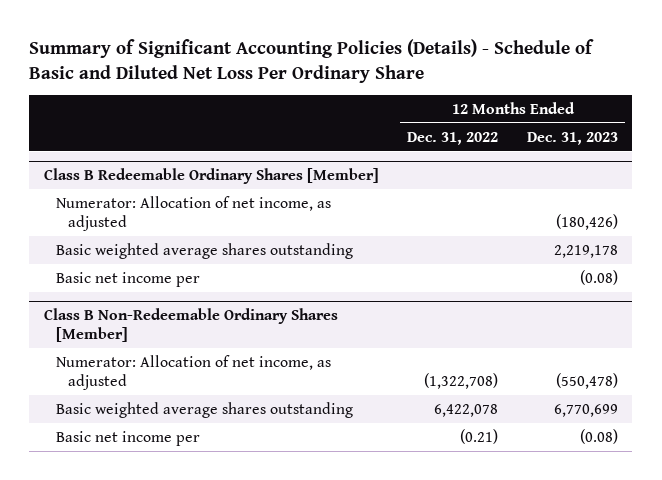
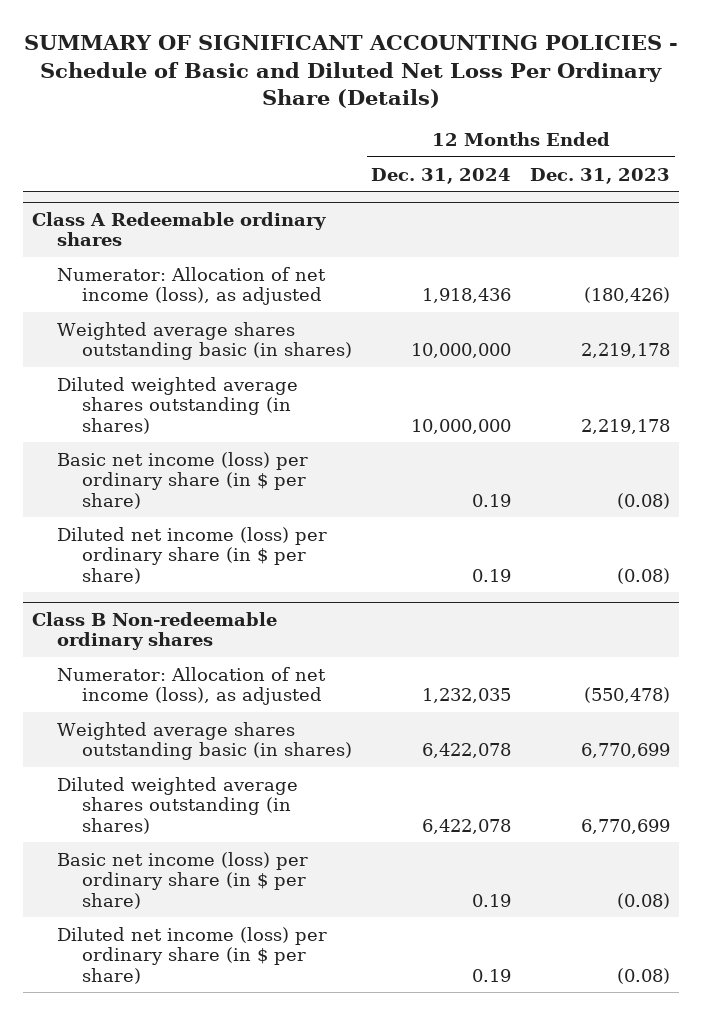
[29,39,595,84] Summary of Significant Accounting Policies (Details) - Schedule of Basic and Diluted Net Loss Per Ordinary Share -> [24,35,679,109] SUMMARY OF SIGNIFICANT ACCOUNTING POLICIES - Schedule of Basic and Diluted Net Loss Per Ordinary Share (Details)
[407,131,499,145] Dec. 31, 2022 -> none
none -> [371,167,512,184] Dec. 31, 2024
[43,168,379,185] Class B Redeemable Ordinary Shares [Member] -> [32,211,327,247] Class A Redeemable ordinary shares
[55,195,331,231] Numerator: Allocation of net income, as adjusted -> [57,266,327,306] Numerator: Allocation of net income (loss), as adjusted
[55,242,353,259] Basic weighted average shares outstanding -> [57,321,353,361] Weighted average shares outstanding basic (in shares)
none -> [57,376,299,434] Diluted weighted average shares outstanding (in shares)
[55,271,200,287] Basic net income per -> [57,451,309,509] Basic net income (loss) per ordinary share (in $ per share)
none -> [57,526,328,584] Diluted net income (loss) per ordinary share (in $ per share)
[43,308,338,343] Class B Non-Redeemable Ordinary Shares [Member] -> [32,611,278,651] Class B Non-redeemable ordinary shares
[55,354,331,390] Numerator: Allocation of net income, as adjusted -> [57,666,327,706] Numerator: Allocation of net income (loss), as adjusted
[55,401,353,418] Basic weighted average shares outstanding -> [57,721,353,761] Weighted average shares outstanding basic (in shares)
none -> [57,776,299,834] Diluted weighted average shares outstanding (in shares)
[55,430,200,446] Basic net income per -> [57,851,309,909] Basic net income (loss) per ordinary share (in $ per share)
none -> [57,926,328,984] Diluted net income (loss) per ordinary share (in $ per share)

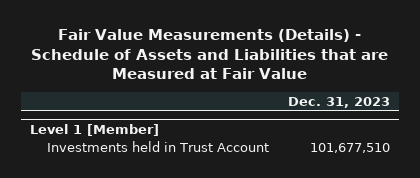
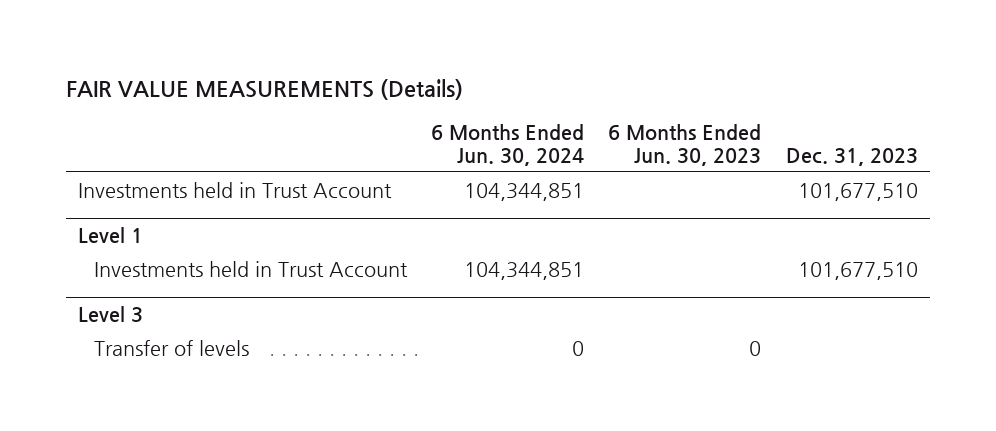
[31,29,389,80] Fair Value Measurements (Details) - Schedule of Assets and Liabilities that are Measured at Fair Value -> [66,79,464,101] FAIR VALUE MEASUREMENTS (Details)
none -> [431,124,585,166] 6 Months Ended Jun. 30, 2024
none -> [608,124,762,166] 6 Months Ended Jun. 30, 2023
[30,123,160,136] Level 1 [Member] -> none
none -> [78,227,144,244] Level 1
none -> [93,260,408,277] Investments held in Trust Account
none -> [78,306,144,323] Level 3
none -> [93,339,249,356] Transfer of levels

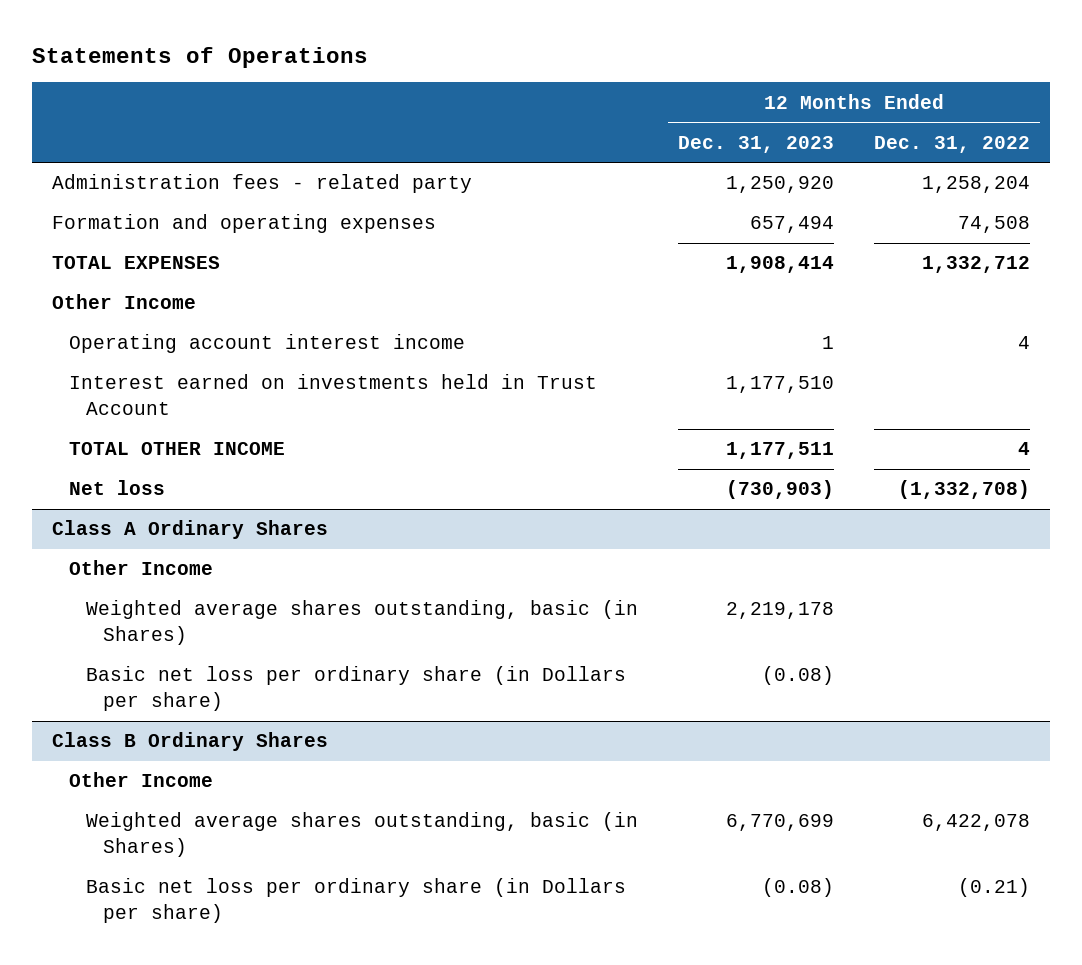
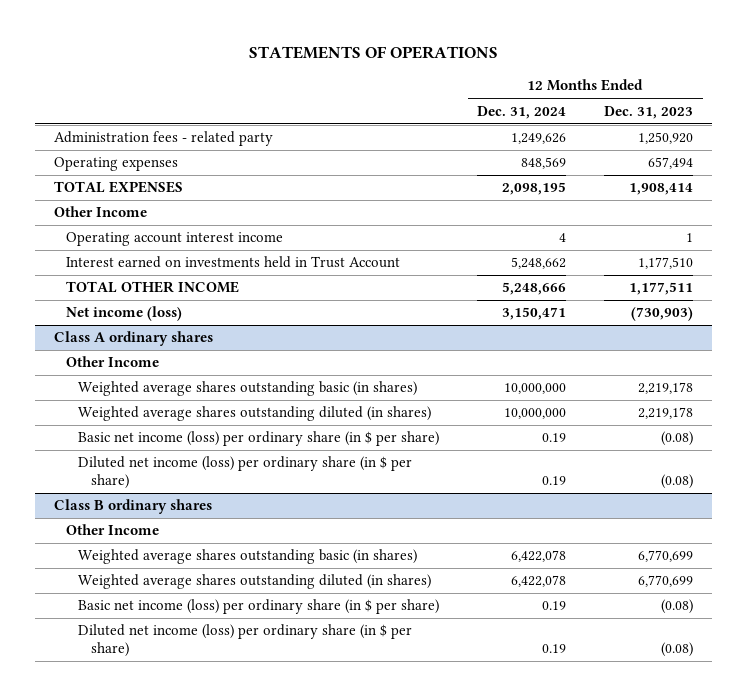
[31,46,368,68] Statements of Operations -> [248,46,498,60] STATEMENTS OF OPERATIONS
[874,135,1031,153] Dec. 31, 2022 -> none
none -> [477,105,567,119] Dec. 31, 2024
[51,214,436,234] Formation and operating expenses -> [53,157,178,172] Operating expenses
[69,480,166,496] Net loss -> [66,306,183,322] Net income (loss)
[51,520,328,540] Class A Ordinary Shares -> [53,331,213,347] Class A ordinary shares
[86,600,639,646] Weighted average shares outstanding, basic (in Shares) -> [78,381,418,397] Weighted average shares outstanding basic (in shares)
none -> [78,406,432,422] Weighted average shares outstanding diluted (in shares)
[86,666,627,712] Basic net loss per ordinary share (in Dollars per share) -> [78,431,440,447] Basic net income (loss) per ordinary share (in $ per share)
none -> [78,456,413,489] Diluted net income (loss) per ordinary share (in $ per share)
[51,732,328,752] Class B Ordinary Shares -> [53,499,212,515] Class B ordinary shares
[86,812,639,858] Weighted average shares outstanding, basic (in Shares) -> [78,549,418,565] Weighted average shares outstanding basic (in shares)
none -> [78,574,432,590] Weighted average shares outstanding diluted (in shares)
[86,878,627,924] Basic net loss per ordinary share (in Dollars per share) -> [78,599,440,615] Basic net income (loss) per ordinary share (in $ per share)
none -> [78,624,413,657] Diluted net income (loss) per ordinary share (in $ per share)

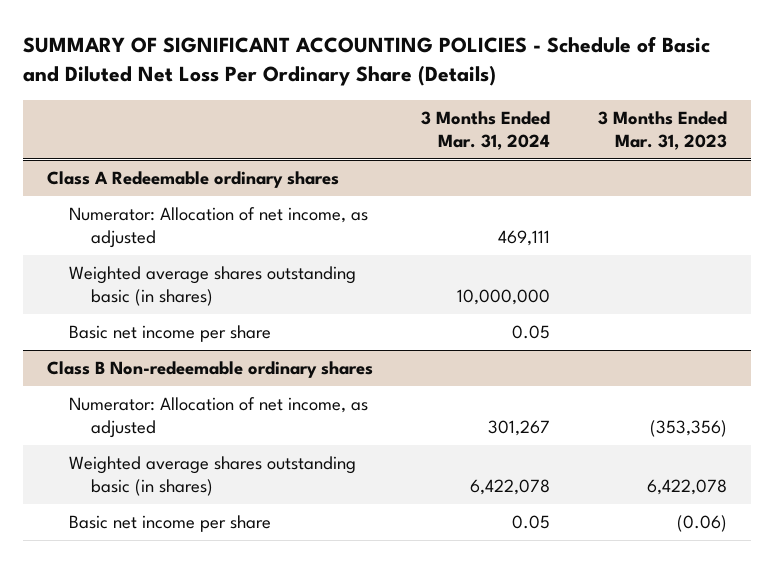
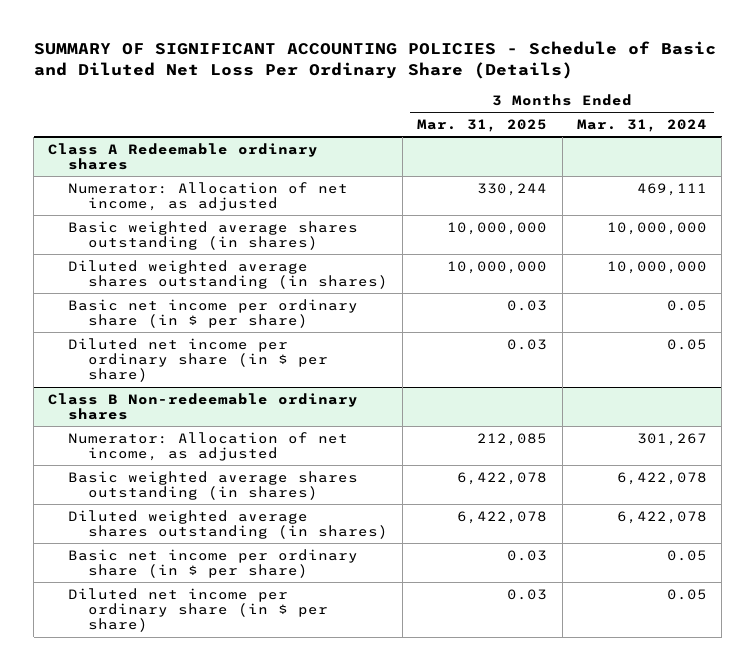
[597,110,727,151] 3 Months Ended Mar. 31, 2023 -> none
none -> [417,119,548,133] Mar. 31, 2025
[69,266,357,307] Weighted average shares outstanding basic (in shares) -> [68,220,359,251] Basic weighted average shares outstanding (in shares)
none -> [68,259,388,290] Diluted weighted average shares outstanding (in shares)
[69,325,272,343] Basic net income per share -> [68,298,359,329] Basic net income per ordinary share (in $ per share)
none -> [68,337,328,383] Diluted net income per ordinary share (in $ per share)
[69,456,357,497] Weighted average shares outstanding basic (in shares) -> [68,470,359,501] Basic weighted average shares outstanding (in shares)
none -> [68,509,388,540] Diluted weighted average shares outstanding (in shares)
[69,515,272,533] Basic net income per share -> [68,548,359,579] Basic net income per ordinary share (in $ per share)
none -> [68,587,328,633] Diluted net income per ordinary share (in $ per share)

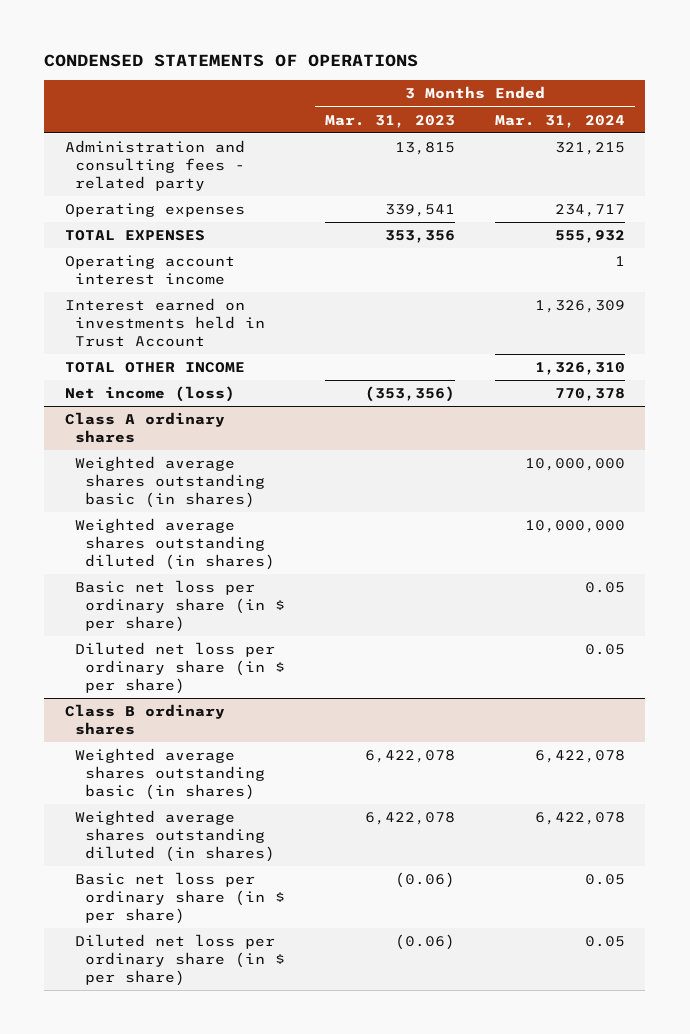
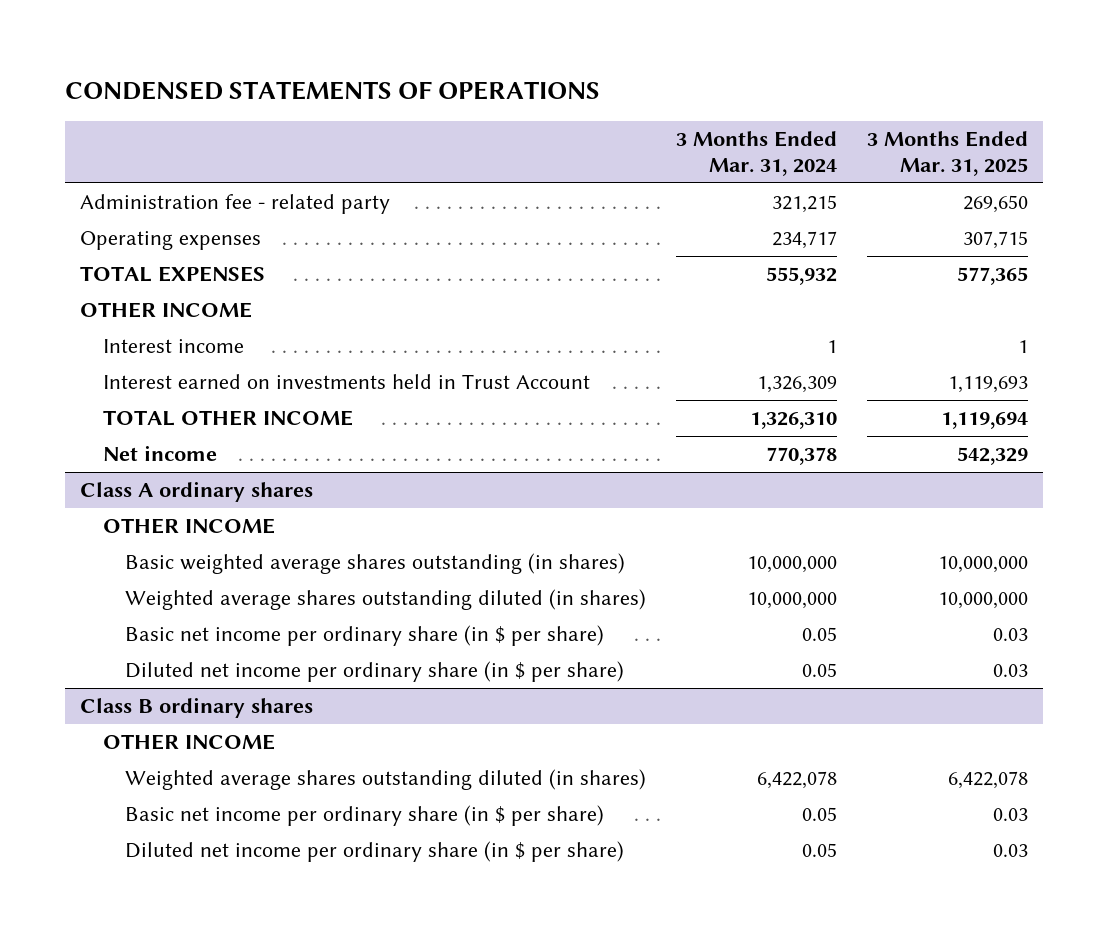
[325,114,456,128] Mar. 31, 2023 -> none
none -> [866,131,1028,176] 3 Months Ended Mar. 31, 2025
[64,140,245,191] Administration and consulting fees - related party -> [79,194,390,215] Administration fee - related party
none -> [79,302,252,319] OTHER INCOME
[64,255,235,285] Operating account interest income -> [102,339,244,354] Interest income
[64,386,235,403] Net income (loss) -> [102,445,217,462] Net income
none -> [102,518,275,535] OTHER INCOME
[74,456,266,508] Weighted average shares outstanding basic (in shares) -> [125,553,626,575] Basic weighted average shares outstanding (in shares)
[74,580,286,632] Basic net loss per ordinary share (in $ per share) -> [125,625,605,647] Basic net income per ordinary share (in $ per share)
[74,642,286,694] Diluted net loss per ordinary share (in $ per share) -> [125,661,625,683] Diluted net income per ordinary share (in $ per share)
[74,748,266,800] Weighted average shares outstanding basic (in shares) -> none
none -> [102,734,275,751] OTHER INCOME
[74,872,286,924] Basic net loss per ordinary share (in $ per share) -> [125,805,605,827] Basic net income per ordinary share (in $ per share)
[74,934,286,986] Diluted net loss per ordinary share (in $ per share) -> [125,841,625,863] Diluted net income per ordinary share (in $ per share)

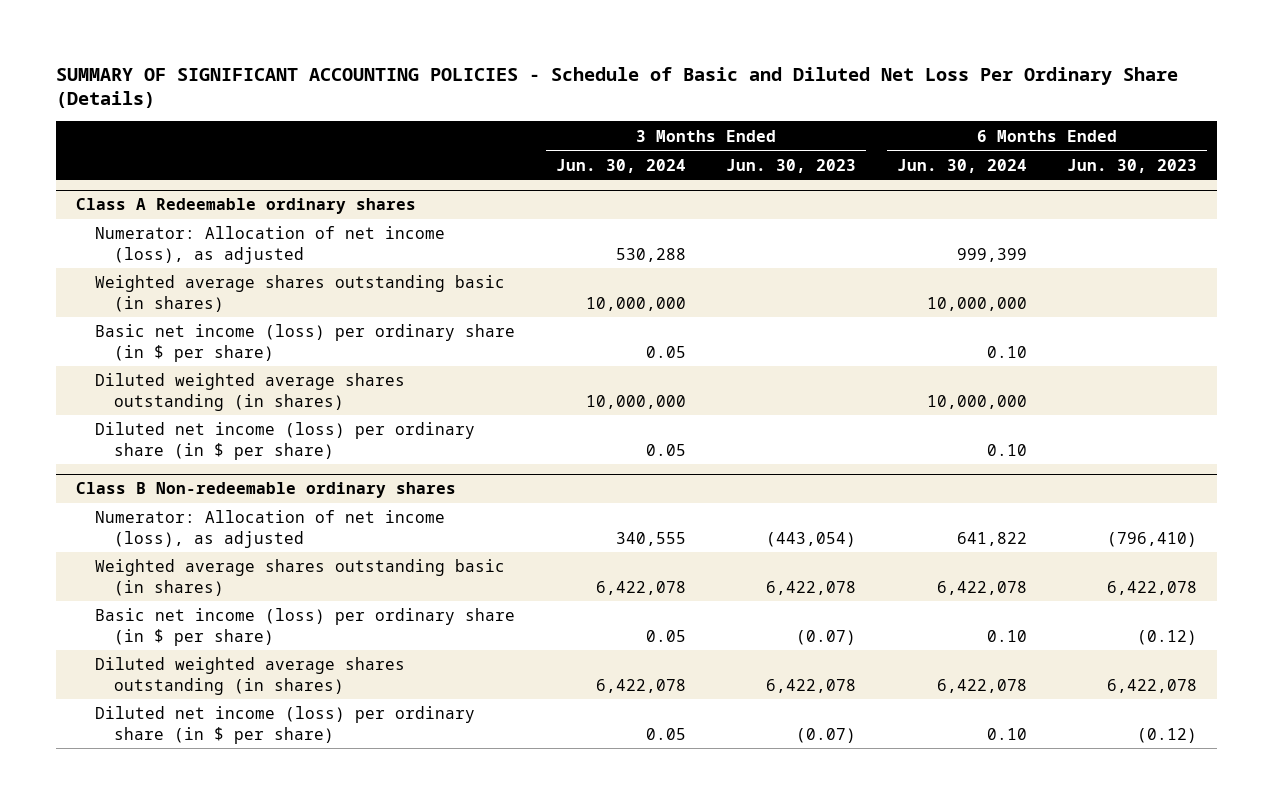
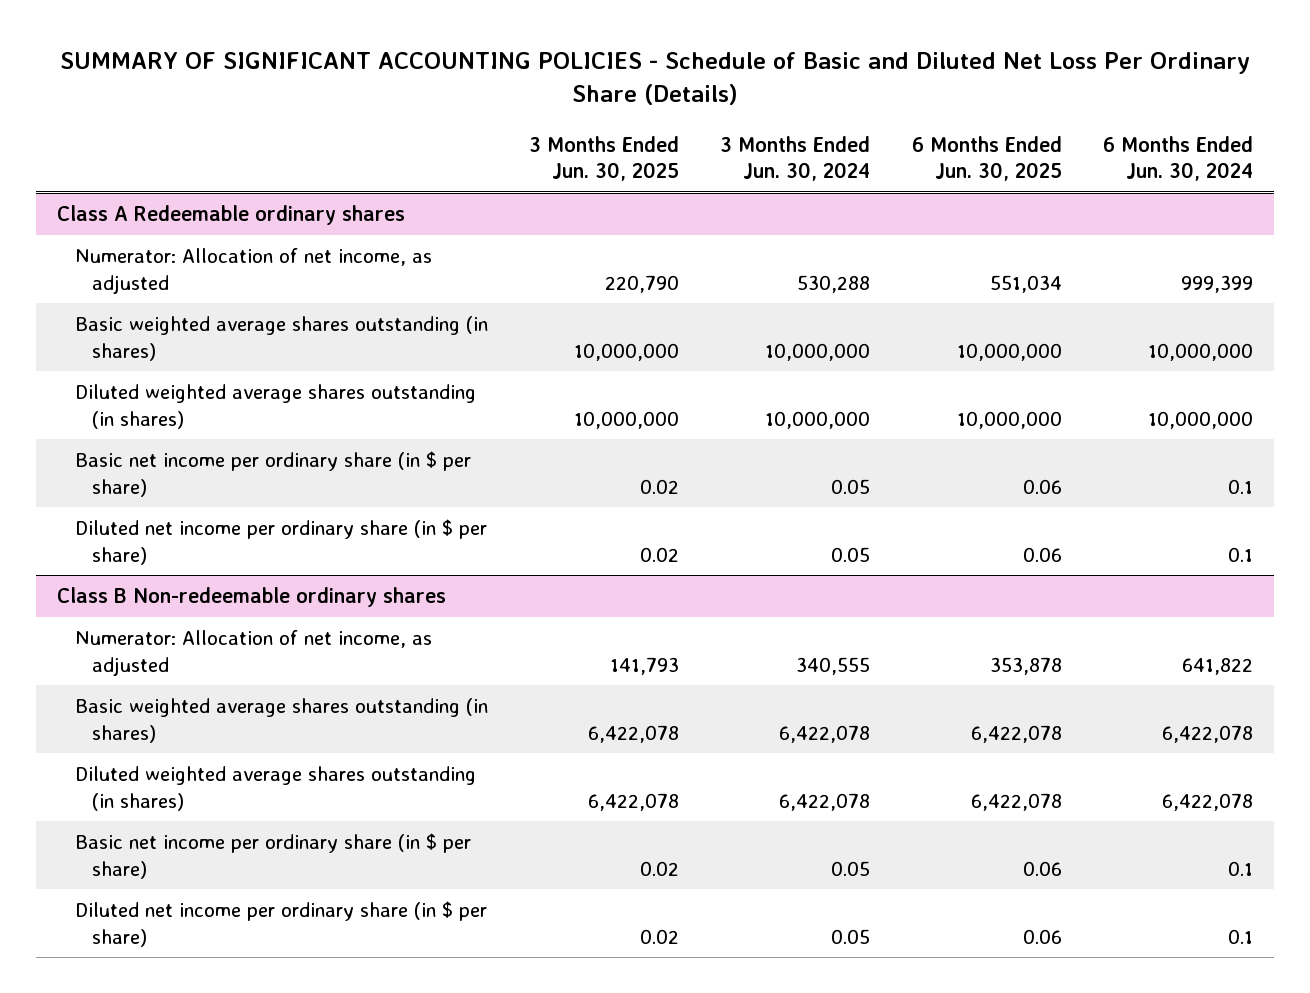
[726,158,857,173] Jun. 30, 2023 -> none
[1067,158,1198,173] Jun. 30, 2023 -> none
none -> [529,135,680,182] 3 Months Ended Jun. 30, 2025
none -> [911,135,1062,182] 6 Months Ended Jun. 30, 2025
[95,324,516,362] Basic net income (loss) per ordinary share (in $ per share) -> none
[95,226,446,264] Numerator: Allocation of net income (loss), as adjusted -> [74,248,432,294] Numerator: Allocation of net income, as adjusted
[95,275,506,312] Weighted average shares outstanding basic (in shares) -> [74,316,488,361] Basic weighted average shares outstanding (in shares)
none -> [74,451,471,497] Basic net income per ordinary share (in $ per share)
[95,422,476,460] Diluted net income (loss) per ordinary share (in $ per share) -> [74,519,487,565] Diluted net income per ordinary share (in $ per share)
[986,443,1027,456] 0.10 -> [1227,546,1253,562] 0.1
[95,608,516,646] Basic net income (loss) per ordinary share (in $ per share) -> none
[95,510,446,548] Numerator: Allocation of net income (loss), as adjusted -> [74,630,432,676] Numerator: Allocation of net income, as adjusted
[95,559,506,596] Weighted average shares outstanding basic (in shares) -> [74,698,488,743] Basic weighted average shares outstanding (in shares)
none -> [74,833,471,879] Basic net income per ordinary share (in $ per share)
[95,706,476,744] Diluted net income (loss) per ordinary share (in $ per share) -> [74,901,487,947] Diluted net income per ordinary share (in $ per share)
[986,727,1027,740] 0.10 -> [1227,928,1253,944] 0.1

